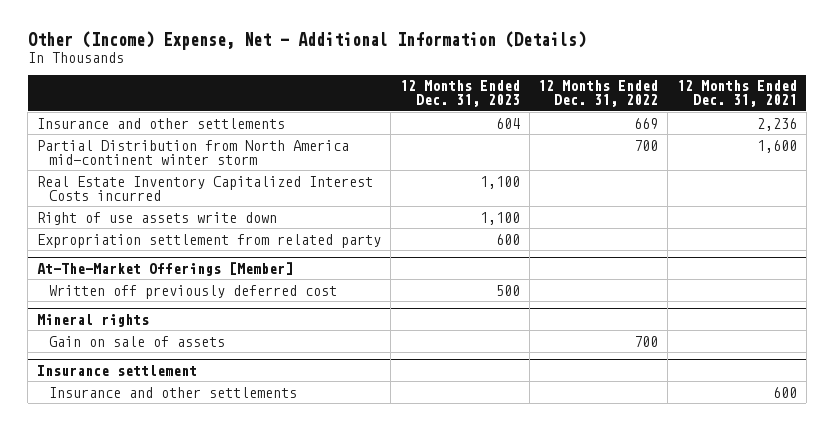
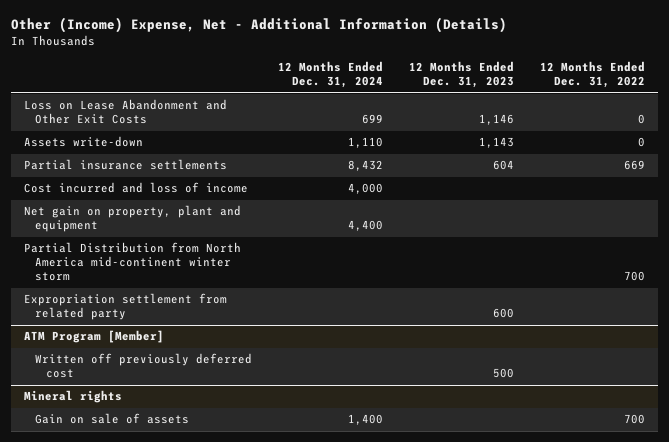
[677,80,798,108] 12 Months Ended Dec. 31, 2021 -> none
none -> [277,61,383,89] 12 Months Ended Dec. 31, 2024
none -> [24,99,228,125] Loss on Lease Abandonment and Other Exit Costs
none -> [24,136,144,148] Assets write-down
[37,117,286,129] Insurance and other settlements -> [24,159,228,171] Partial insurance settlements
none -> [24,182,249,194] Cost incurred and loss of income
none -> [24,205,242,233] Net gain on property, plant and equipment
[37,175,374,201] Real Estate Inventory Capitalized Interest Costs incurred -> none
[37,211,278,225] Right of use assets write down -> none
[37,261,294,276] At-The-Market Offerings [Member] -> [24,330,165,344] ATM Program [Member]
[37,364,198,376] Insurance settlement -> none
[48,386,297,398] Insurance and other settlements -> none

